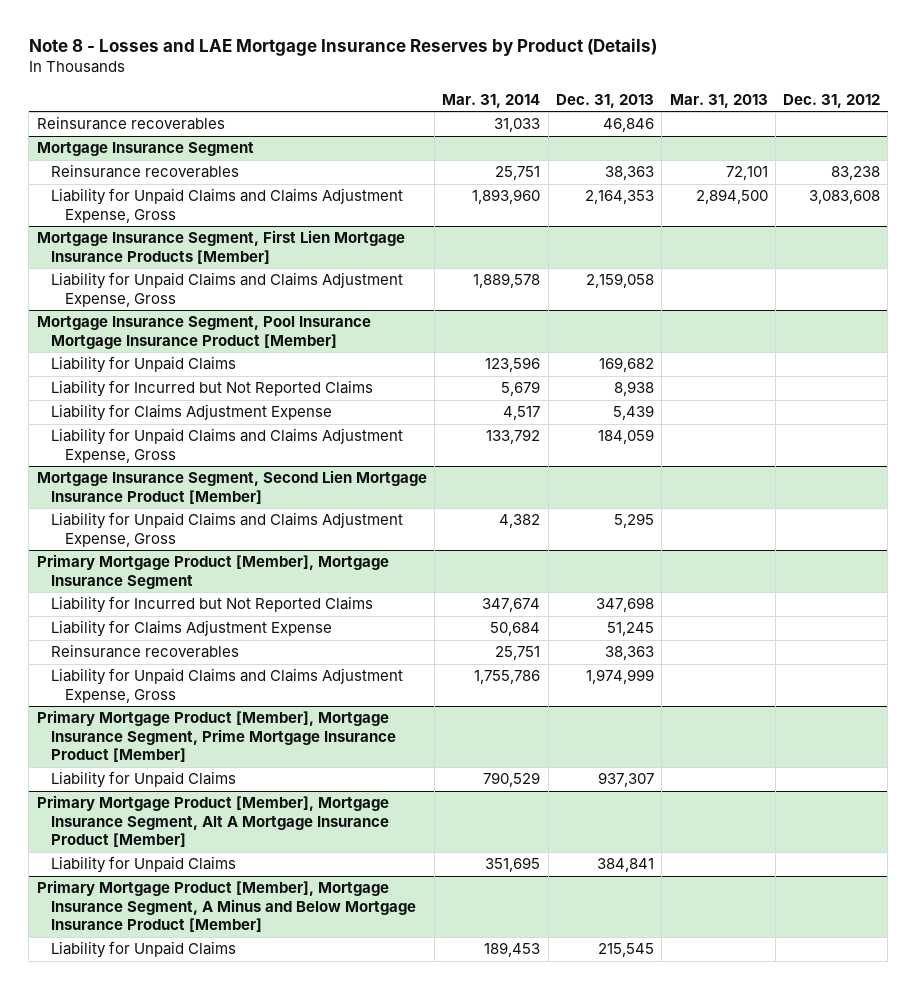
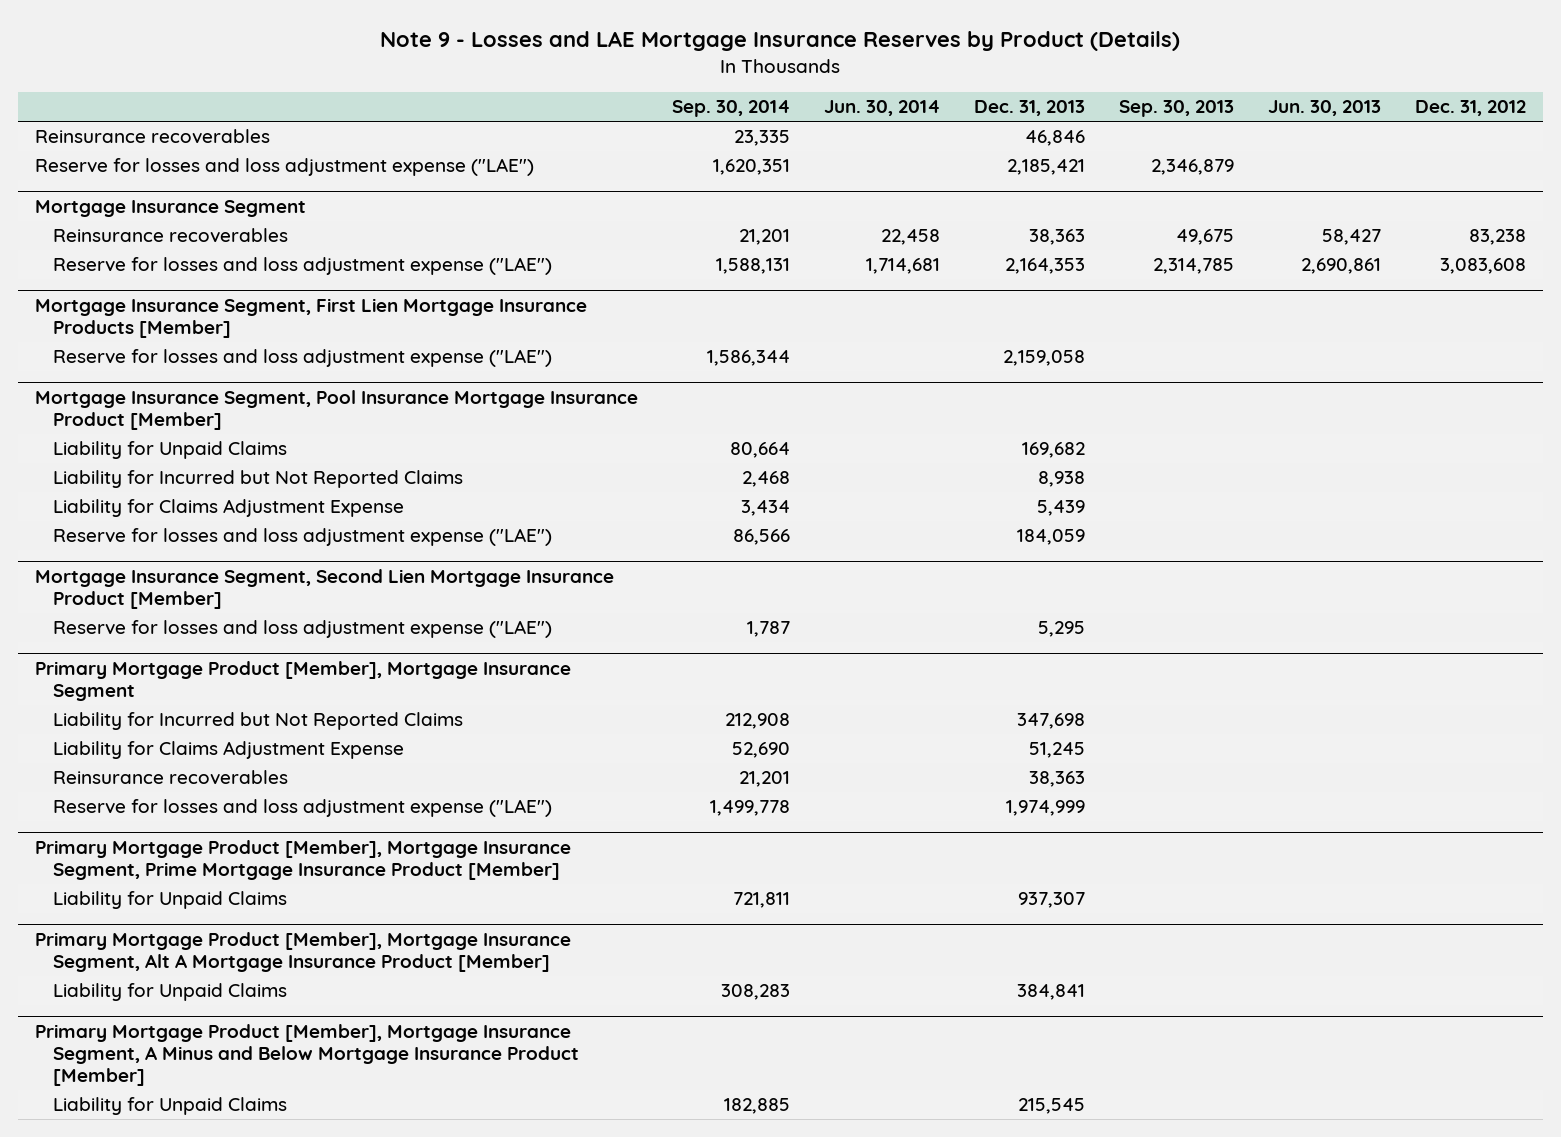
[28,38,657,57] Note 8 - Losses and LAE Mortgage Insurance Reserves by Product (Details) -> [380,31,1181,52] Note 9 - Losses and LAE Mortgage Insurance Reserves by Product (Details)
[442,93,541,108] Mar. 31, 2014 -> none
[669,93,768,108] Mar. 31, 2013 -> none
none -> [671,100,790,118] Sep. 30, 2014
none -> [823,100,940,117] Jun. 30, 2014
none -> [1118,100,1234,118] Sep. 30, 2013
none -> [1267,100,1381,117] Jun. 30, 2013
none -> [34,158,534,177] Reserve for losses and loss adjustment expense ("LAE")
[50,188,403,223] Liability for Unpaid Claims and Claims Adjustment Expense, Gross -> [52,257,552,276] Reserve for losses and loss adjustment expense ("LAE")
[50,272,403,307] Liability for Unpaid Claims and Claims Adjustment Expense, Gross -> [52,349,552,368] Reserve for losses and loss adjustment expense ("LAE")
[50,428,403,463] Liability for Unpaid Claims and Claims Adjustment Expense, Gross -> [52,528,552,547] Reserve for losses and loss adjustment expense ("LAE")
[50,512,403,547] Liability for Unpaid Claims and Claims Adjustment Expense, Gross -> [52,620,552,639] Reserve for losses and loss adjustment expense ("LAE")
[50,668,403,703] Liability for Unpaid Claims and Claims Adjustment Expense, Gross -> [52,799,552,818] Reserve for losses and loss adjustment expense ("LAE")

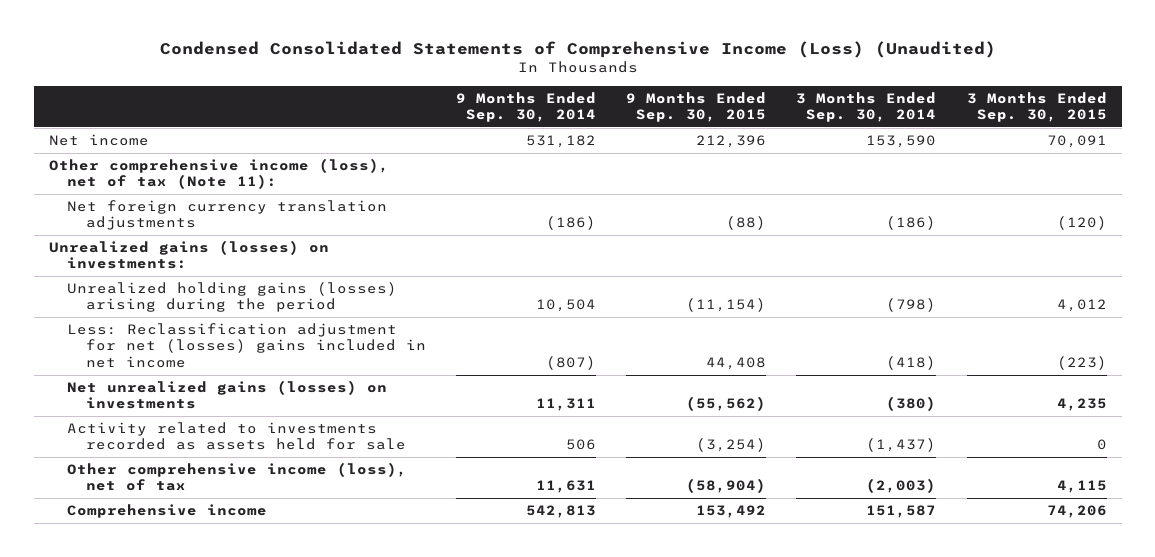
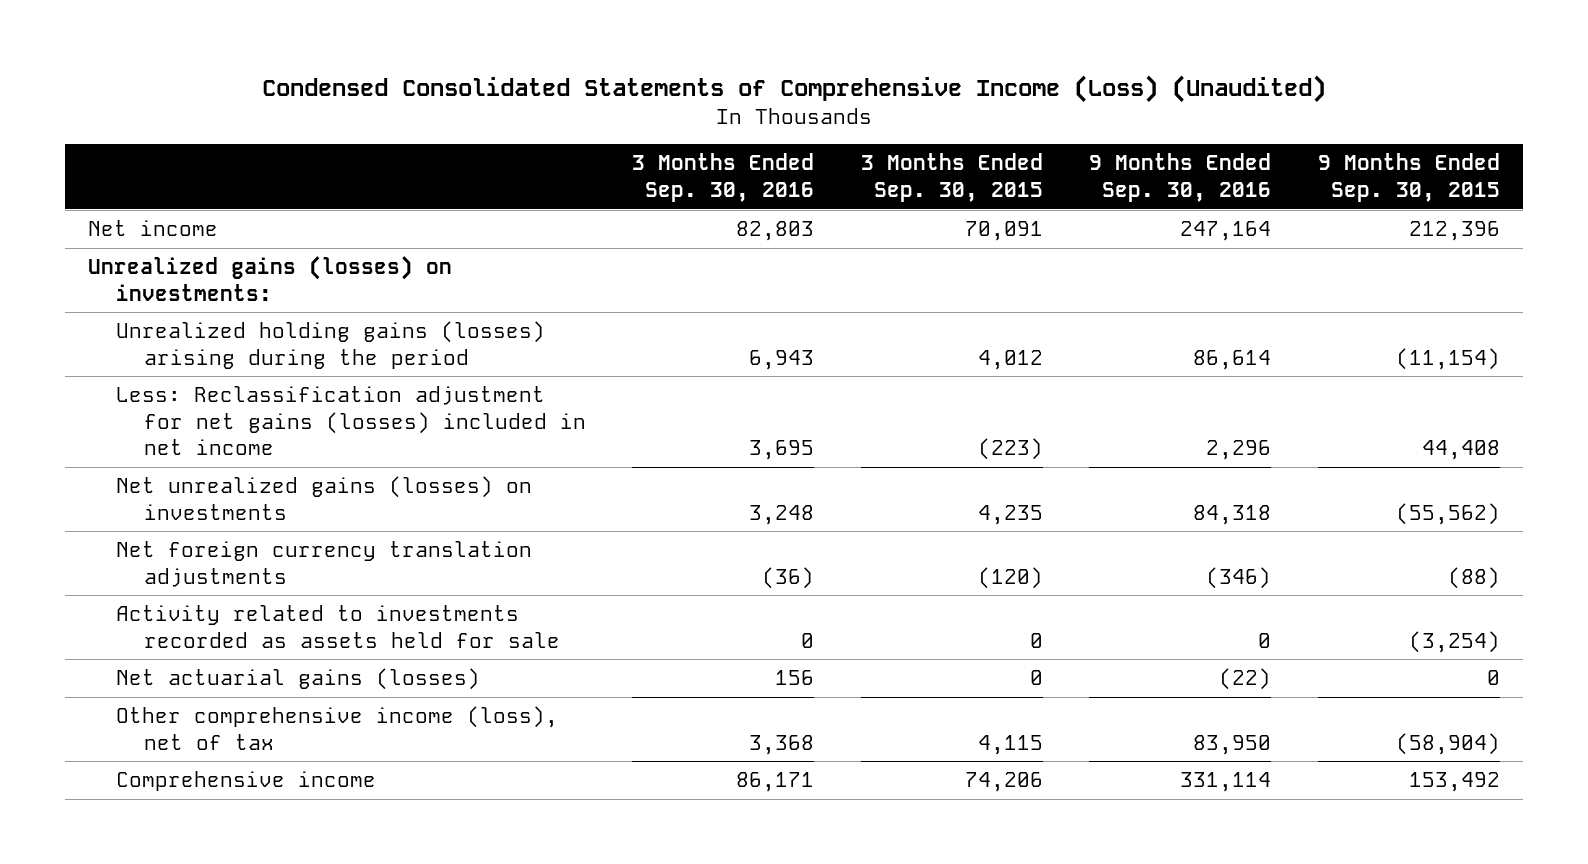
[456,91,597,123] 9 Months Ended Sep. 30, 2014 -> none
[796,91,937,123] 3 Months Ended Sep. 30, 2014 -> none
none -> [632,153,815,202] 3 Months Ended Sep. 30, 2016
none -> [1089,153,1272,202] 9 Months Ended Sep. 30, 2016
[48,158,389,190] Other comprehensive income (loss), net of tax (Note 11): -> none
[67,323,426,368] Less: Reclassification adjustment for net (losses) gains included in net income -> [115,386,586,455] Less: Reclassification adjustment for net gains (losses) included in net income
[67,200,388,231] Net foreign currency translation adjustments -> [115,541,532,587] Net foreign currency translation adjustments
none -> [115,668,480,691] Net actuarial gains (losses)

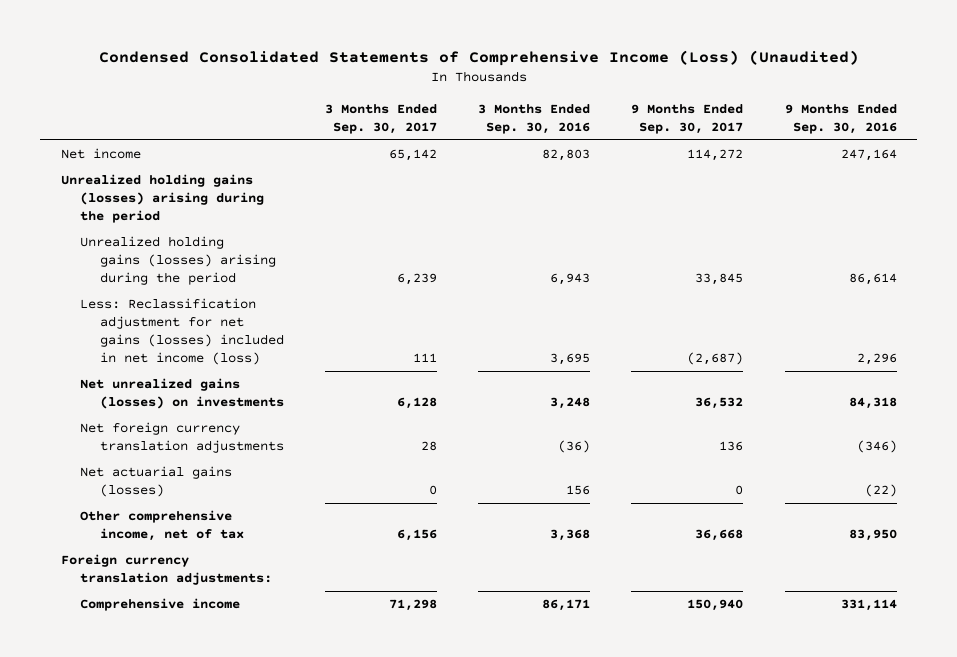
[860,153,1043,202] 3 Months Ended Sep. 30, 2015 -> none
[1317,153,1500,202] 9 Months Ended Sep. 30, 2015 -> none
none -> [325,103,438,134] 3 Months Ended Sep. 30, 2017
none -> [631,103,744,134] 9 Months Ended Sep. 30, 2017
[87,256,452,301] Unrealized gains (losses) on investments: -> [60,174,265,224] Unrealized holding gains (losses) arising during the period
[115,386,586,455] Less: Reclassification adjustment for net gains (losses) included in net income -> [80,298,284,366] Less: Reclassification adjustment for net gains (losses) included in net income (loss)
[115,605,560,648] Activity related to investments recorded as assets held for sale -> none
[115,706,558,750] Other comprehensive income (loss), net of tax -> [80,510,244,542] Other comprehensive income, net of tax
none -> [60,554,273,586] Foreign currency translation adjustments:

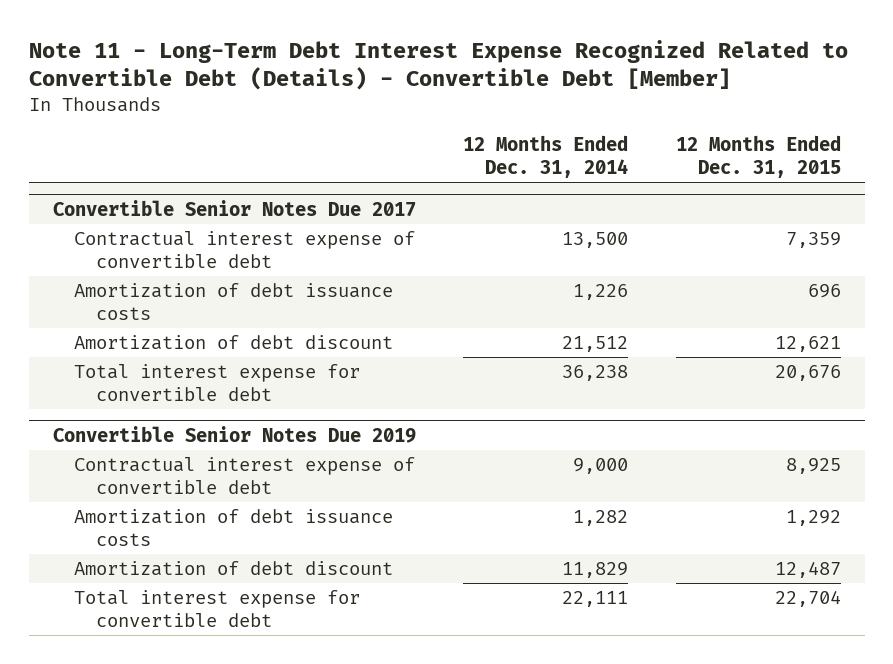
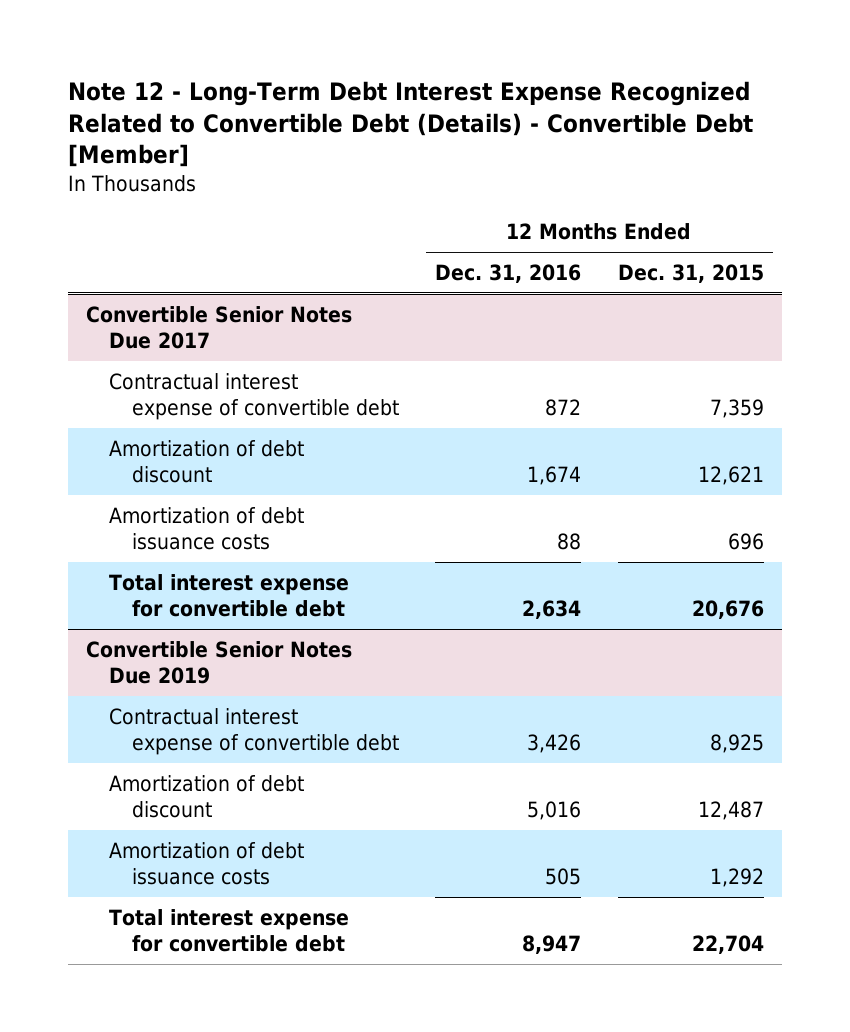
[28,39,848,91] Note 11 - Long-Term Debt Interest Expense Recognized Related to Convertible Debt (Details) - Convertible Debt [Member] -> [68,80,754,168] Note 12 - Long-Term Debt Interest Expense Recognized Related to Convertible Debt (Details) - Convertible Debt [Member]
[463,135,629,179] 12 Months Ended Dec. 31, 2014 -> none
none -> [435,263,582,283] Dec. 31, 2016
[74,283,394,320] Amortization of debt issuance costs -> [109,506,305,550] Amortization of debt issuance costs
[74,509,394,546] Amortization of debt issuance costs -> [109,841,305,885] Amortization of debt issuance costs

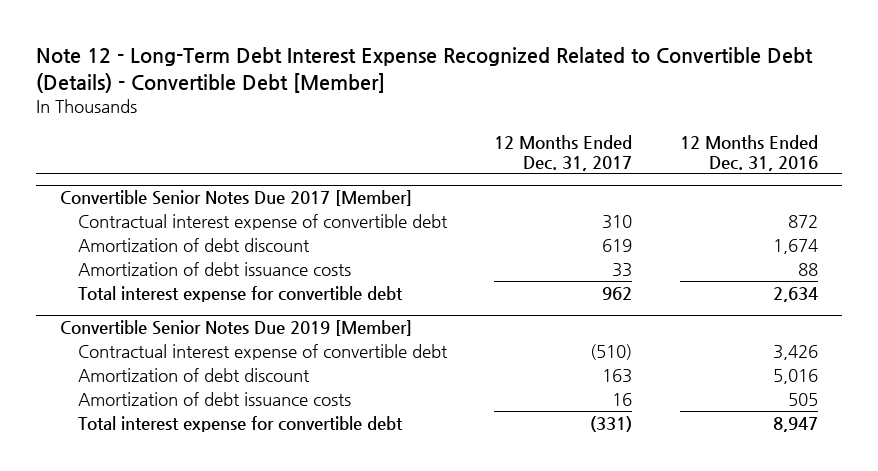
[617,263,764,283] Dec. 31, 2015 -> none
none -> [494,134,633,171] 12 Months Ended Dec. 31, 2017
[86,305,353,349] Convertible Senior Notes Due 2017 -> [59,190,412,207] Convertible Senior Notes Due 2017 [Member]
[86,640,353,684] Convertible Senior Notes Due 2019 -> [59,320,412,337] Convertible Senior Notes Due 2019 [Member]

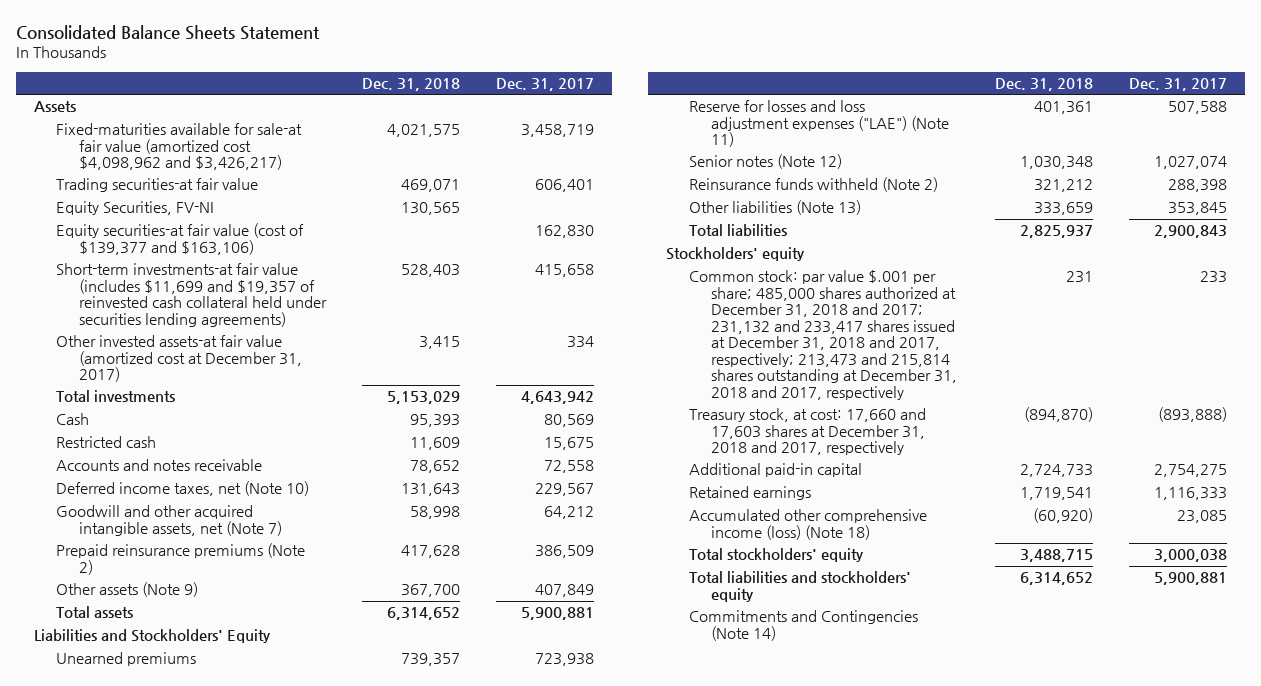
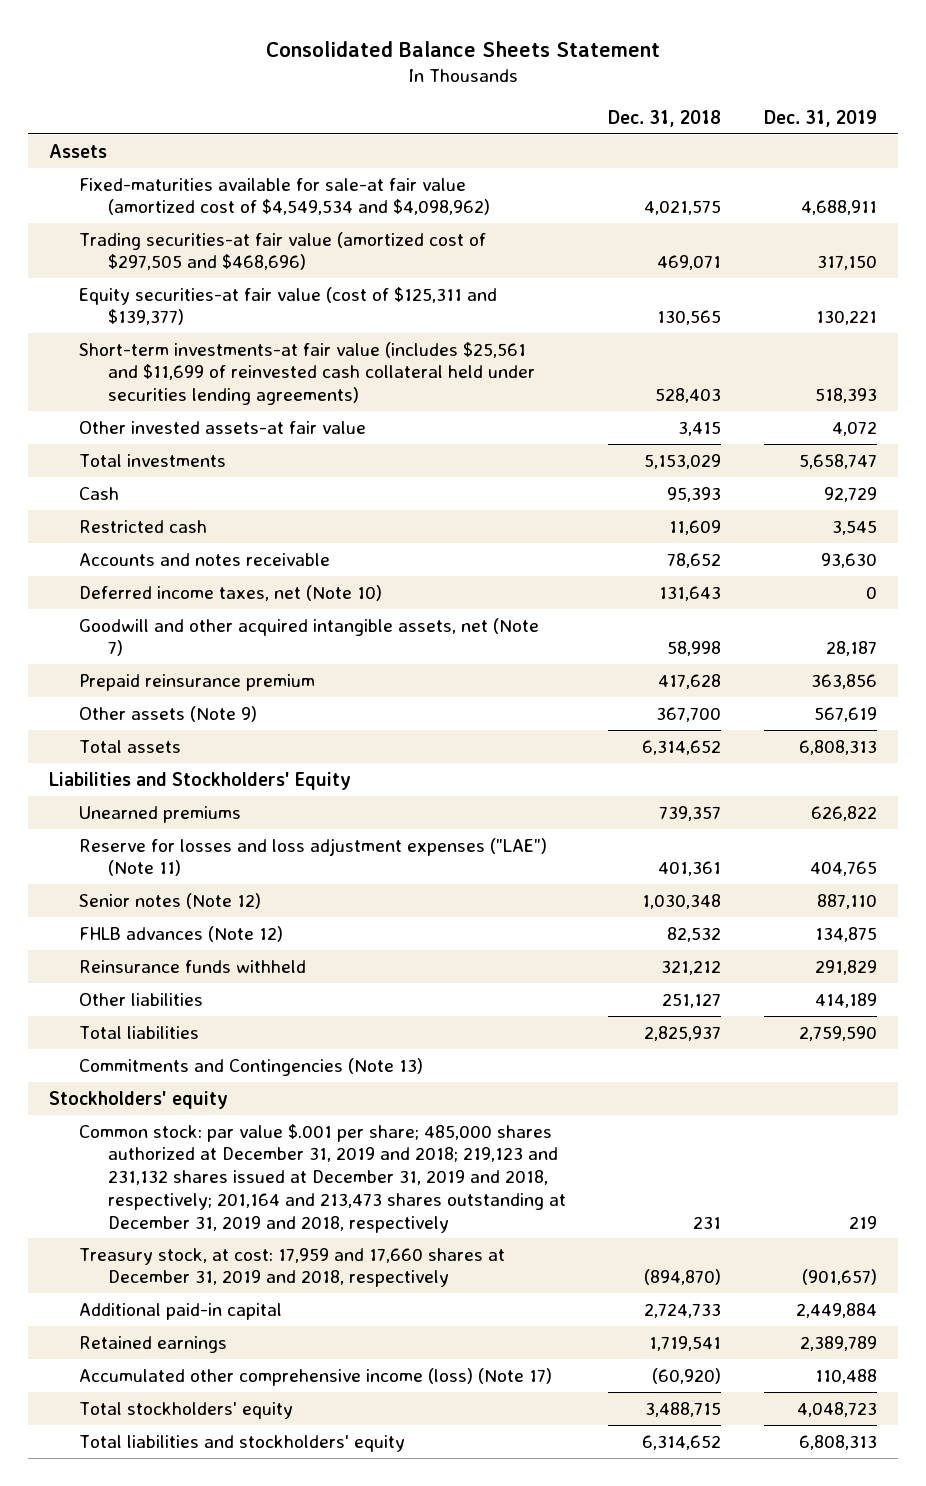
[496,77,595,91] Dec. 31, 2017 -> none
none -> [763,109,877,127] Dec. 31, 2019
[56,223,305,255] Equity securities-at fair value (cost of $139,377 and $163,106) -> none
[56,123,303,171] Fixed-maturities available for sale-at fair value (amortized cost $4,098,962 and $3,426,217) -> [78,177,490,216] Fixed-maturities available for sale-at fair value (amortized cost of $4,549,534 and $4,098,962)
[56,178,259,193] Trading securities-at fair value -> [78,231,486,271] Trading securities-at fair value (amortized cost of $297,505 and $468,696)
[56,201,215,216] Equity Securities, FV-NI -> [78,286,497,326] Equity securities-at fair value (cost of $125,311 and $139,377)
[56,263,328,327] Short-term investments-at fair value (includes $11,699 and $19,357 of reinvested cash collateral held under securities lending agreements) -> [78,341,535,406] Short-term investments-at fair value (includes $25,561 and $11,699 of reinvested cash collateral held under securities lending agreements)
[56,335,303,383] Other invested assets-at fair value (amortized cost at December 31, 2017) -> [78,420,366,434] Other invested assets-at fair value
[56,543,306,575] Prepaid reinsurance premiums (Note 2) -> [78,673,315,691] Prepaid reinsurance premium
none -> [78,925,283,942] FHLB advances (Note 12)
[688,177,938,193] Reinsurance funds withheld (Note 2) -> [78,959,306,973] Reinsurance funds withheld
[688,200,861,216] Other liabilities (Note 13) -> [78,992,203,1006] Other liabilities
[1033,202,1093,216] 333,659 -> [662,992,722,1008] 251,127
none -> [78,1057,423,1076] Commitments and Contingencies (Note 13)
[688,270,958,400] Common stock: par value $.001 per share; 485,000 shares authorized at December 31, 2018 and 2017; 231,132 and 233,417 shares issued at December 31, 2018 and 2017, respectively; 213,473 and 215,814 shares outstanding at December 31, 2018 and 2017, respectively -> [78,1123,566,1233] Common stock: par value $.001 per share; 485,000 shares authorized at December 31, 2019 and 2018; 219,123 and 231,132 shares issued at December 31, 2019 and 2018, respectively; 201,164 and 213,473 shares outstanding at December 31, 2019 and 2018, respectively
[688,408,926,456] Treasury stock, at cost: 17,660 and 17,603 shares at December 31, 2018 and 2017, respectively -> [78,1247,505,1288] Treasury stock, at cost: 17,959 and 17,660 shares at December 31, 2019 and 2018, respectively
[688,509,927,540] Accumulated other comprehensive income (loss) (Note 18) -> [78,1367,552,1386] Accumulated other comprehensive income (loss) (Note 17)
[688,610,918,641] Commitments and Contingencies (Note 14) -> none

